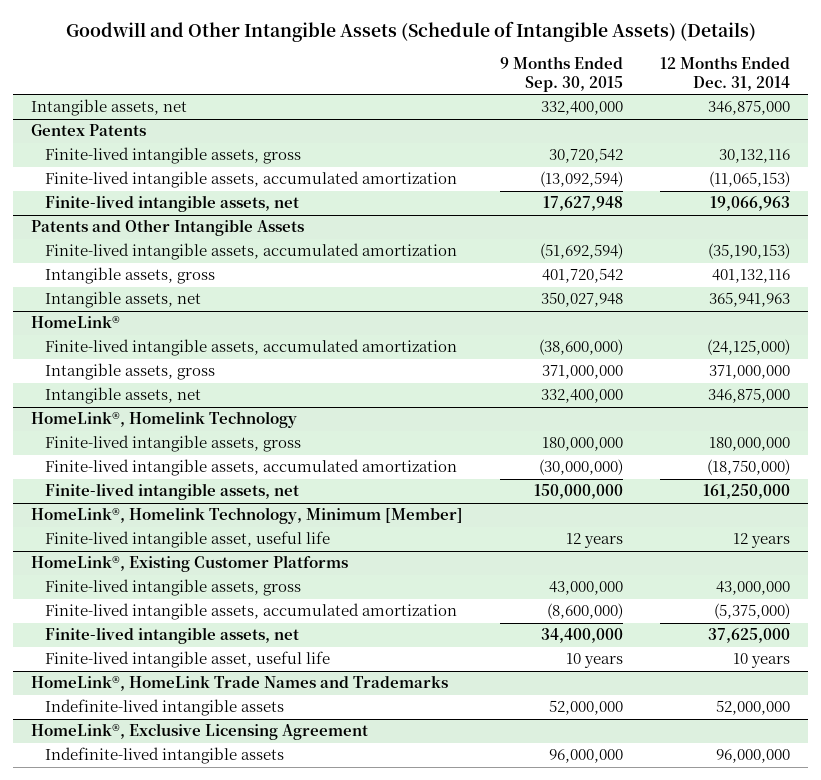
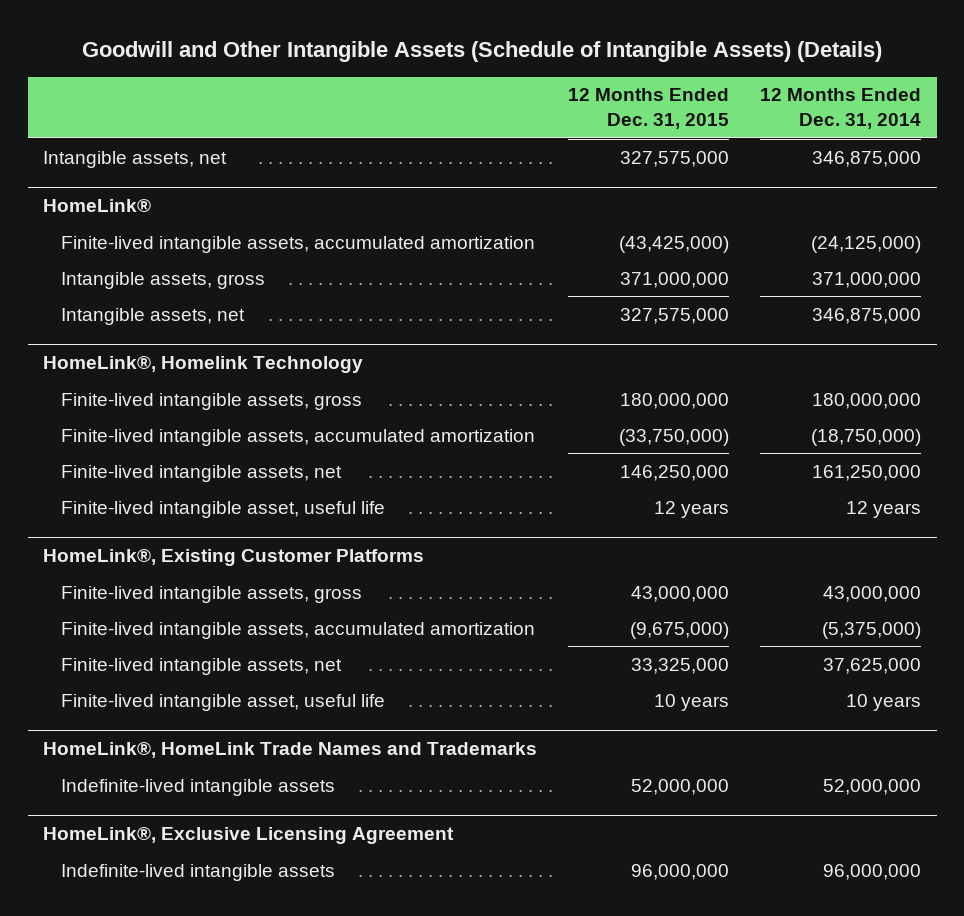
[500,56,624,93] 9 Months Ended Sep. 30, 2015 -> none
none -> [568,88,730,130] 12 Months Ended Dec. 31, 2015
[31,124,147,137] Gentex Patents -> none
[45,147,302,165] Finite-lived intangible assets, gross -> none
[45,171,458,189] Finite-lived intangible assets, accumulated amortization -> none
[45,195,300,213] Finite-lived intangible assets, net -> none
[31,219,305,237] Patents and Other Intangible Assets -> none
[45,243,458,261] Finite-lived intangible assets, accumulated amortization -> none
[45,267,216,285] Intangible assets, gross -> none
[45,291,202,309] Intangible assets, net -> none
[31,507,464,525] HomeLink®, Homelink Technology, Minimum [Member] -> none

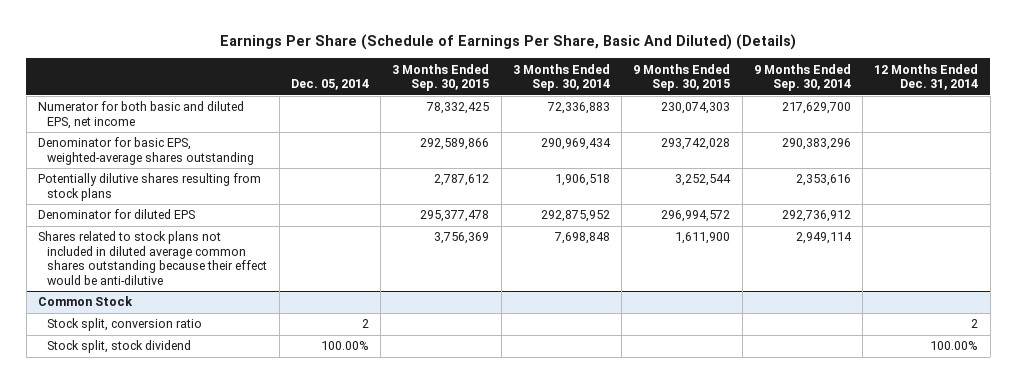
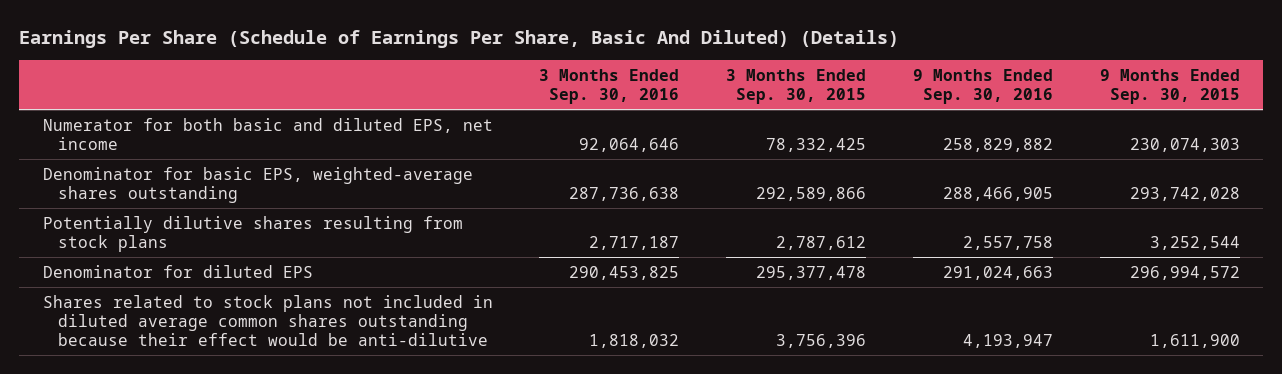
[290,79,369,91] Dec. 05, 2014 -> none
[512,63,610,92] 3 Months Ended Sep. 30, 2014 -> none
[753,63,851,92] 9 Months Ended Sep. 30, 2014 -> none
[874,63,979,91] 12 Months Ended Dec. 31, 2014 -> none
none -> [539,69,680,105] 3 Months Ended Sep. 30, 2016
none -> [912,69,1053,105] 9 Months Ended Sep. 30, 2016
[38,296,134,307] Common Stock -> none
[47,318,203,332] Stock split, conversion ratio -> none
[47,340,192,354] Stock split, stock dividend -> none
[434,232,490,245] 3,756,369 -> [776,333,867,348] 3,756,396

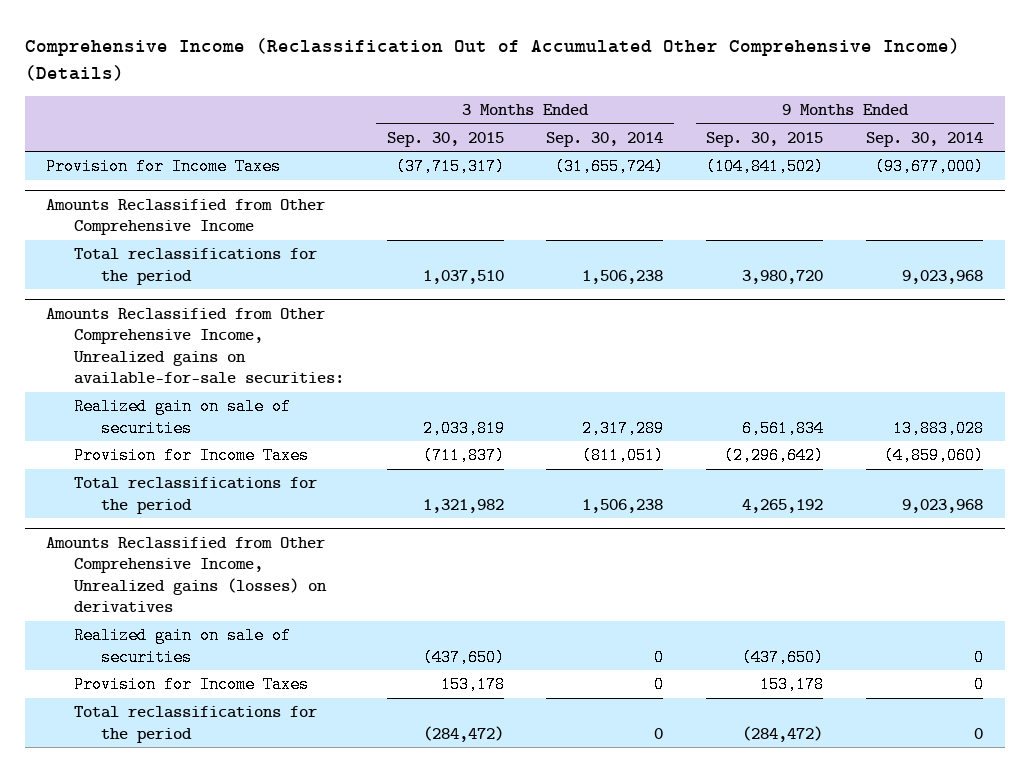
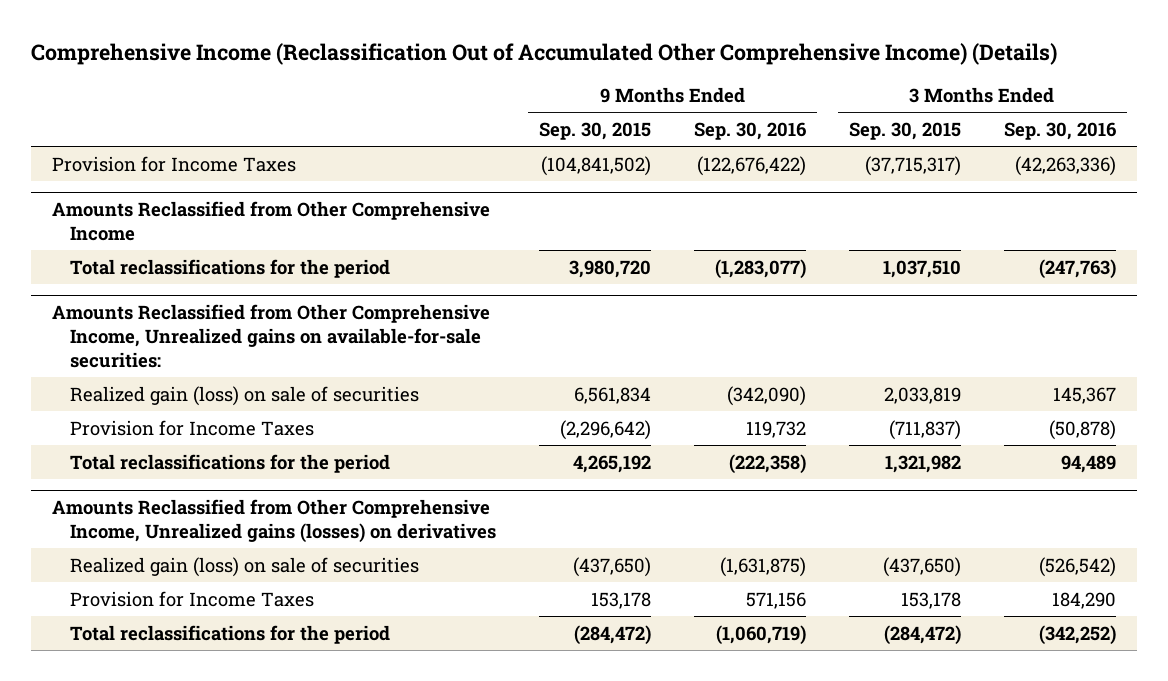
[546,131,664,147] Sep. 30, 2014 -> none
[866,131,984,147] Sep. 30, 2014 -> none
none -> [694,121,807,140] Sep. 30, 2016
none -> [1003,121,1116,140] Sep. 30, 2016
[73,398,291,437] Realized gain on sale of securities -> [70,385,420,406] Realized gain (loss) on sale of securities
[73,627,291,666] Realized gain on sale of securities -> [70,556,420,577] Realized gain (loss) on sale of securities

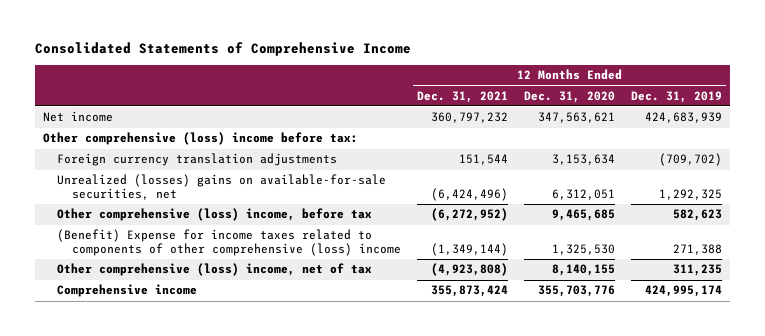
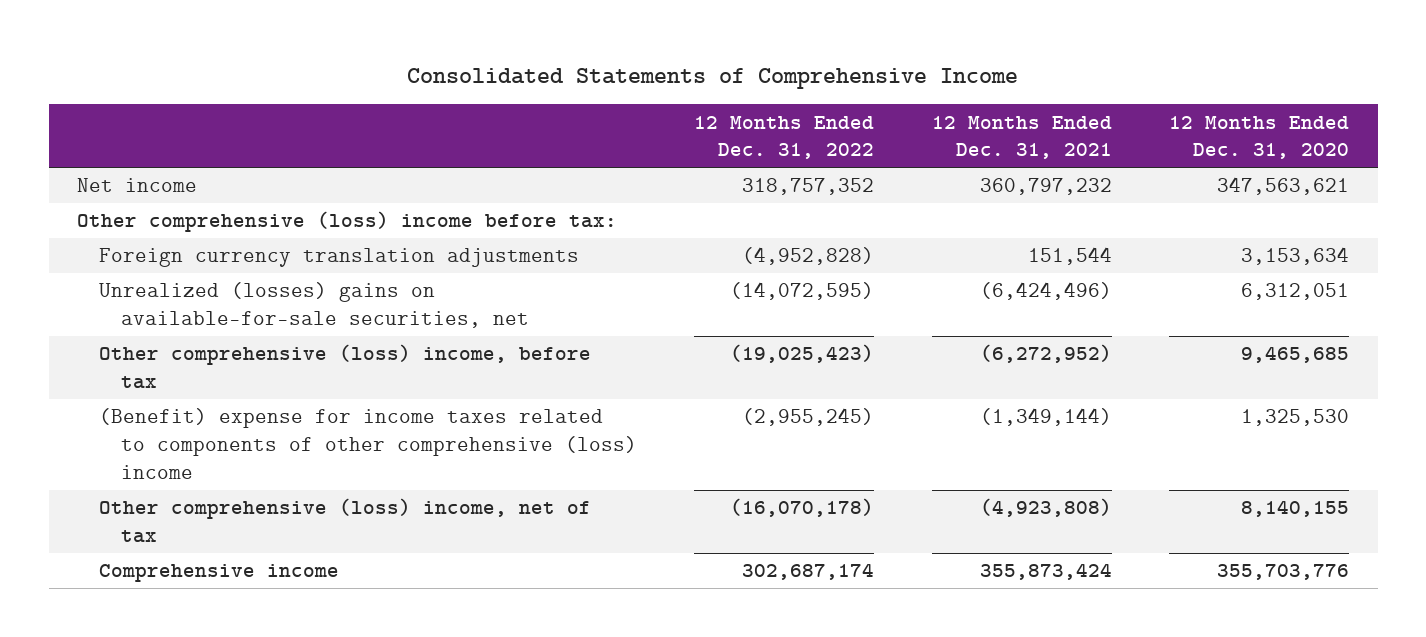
[631,90,723,103] Dec. 31, 2019 -> none
none -> [694,115,875,160] 12 Months Ended Dec. 31, 2022
[57,229,402,257] (Benefit) Expense for income taxes related to components of other comprehensive (loss) income -> [98,408,637,479] (Benefit) expense for income taxes related to components of other comprehensive (loss) income

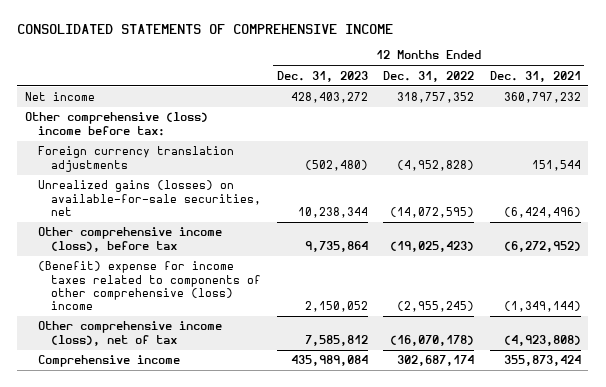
[407,67,1019,89] Consolidated Statements of Comprehensive Income -> [17,24,394,35] CONSOLIDATED STATEMENTS OF COMPREHENSIVE INCOME
[1169,115,1350,160] 12 Months Ended Dec. 31, 2020 -> none
none -> [276,70,368,82] Dec. 31, 2023
[98,282,529,328] Unrealized (losses) gains on available-for-sale securities, net -> [38,180,262,216] Unrealized gains (losses) on available-for-sale securities, net
[98,344,591,389] Other comprehensive (loss) income, before tax -> [38,227,223,252] Other comprehensive income (loss), before tax
[98,498,591,543] Other comprehensive (loss) income, net of tax -> [38,321,223,346] Other comprehensive income (loss), net of tax

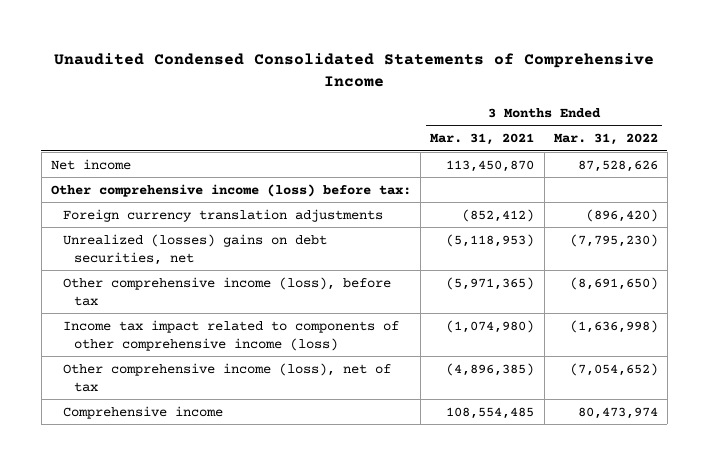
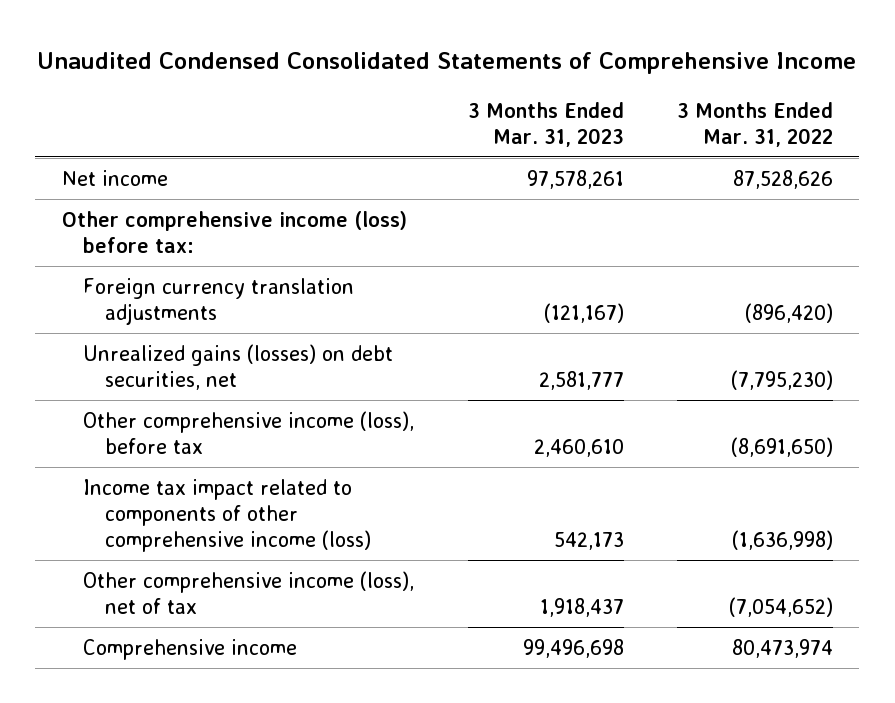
[430,133,535,146] Mar. 31, 2021 -> none
none -> [467,101,624,147] 3 Months Ended Mar. 31, 2023
[62,233,327,265] Unrealized (losses) gains on debt securities, net -> [83,343,394,390] Unrealized gains (losses) on debt securities, net

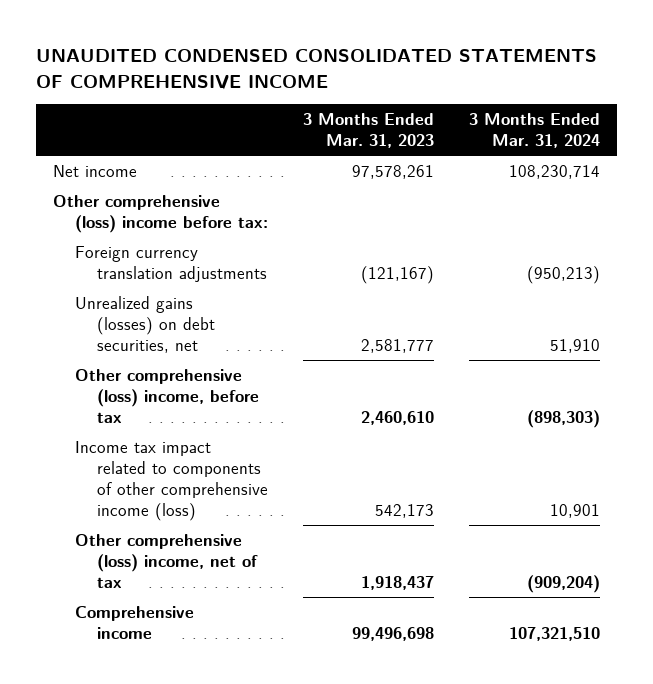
[37,51,857,74] Unaudited Condensed Consolidated Statements of Comprehensive Income -> [35,48,597,90] UNAUDITED CONDENSED CONSOLIDATED STATEMENTS OF COMPREHENSIVE INCOME
[676,101,833,147] 3 Months Ended Mar. 31, 2022 -> none
none -> [468,113,600,149] 3 Months Ended Mar. 31, 2024
[62,210,408,253] Other comprehensive income (loss) before tax: -> [53,194,269,233] Other comprehensive (loss) income before tax:
[83,410,415,454] Other comprehensive income (loss), before tax -> [75,368,259,423] Other comprehensive (loss) income, before tax
[83,570,415,614] Other comprehensive income (loss), net of tax -> [75,533,258,588] Other comprehensive (loss) income, net of tax

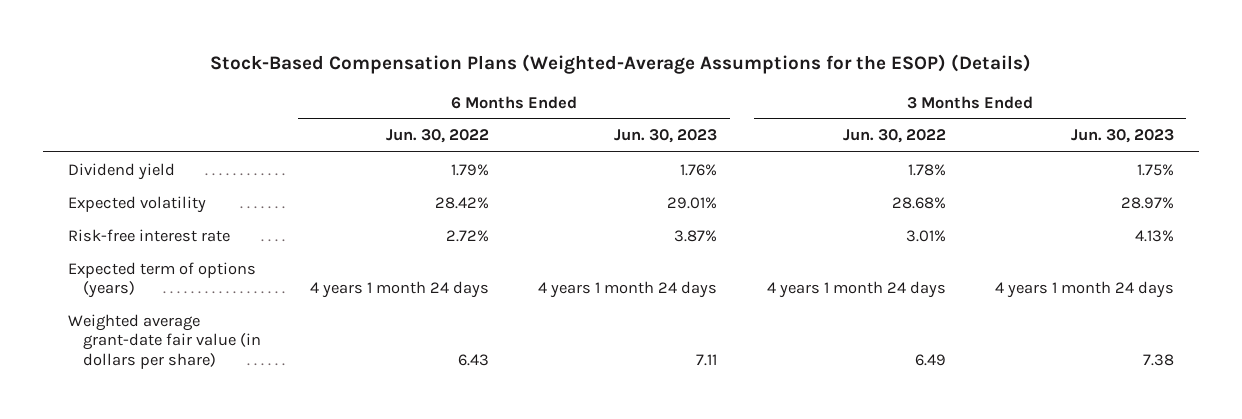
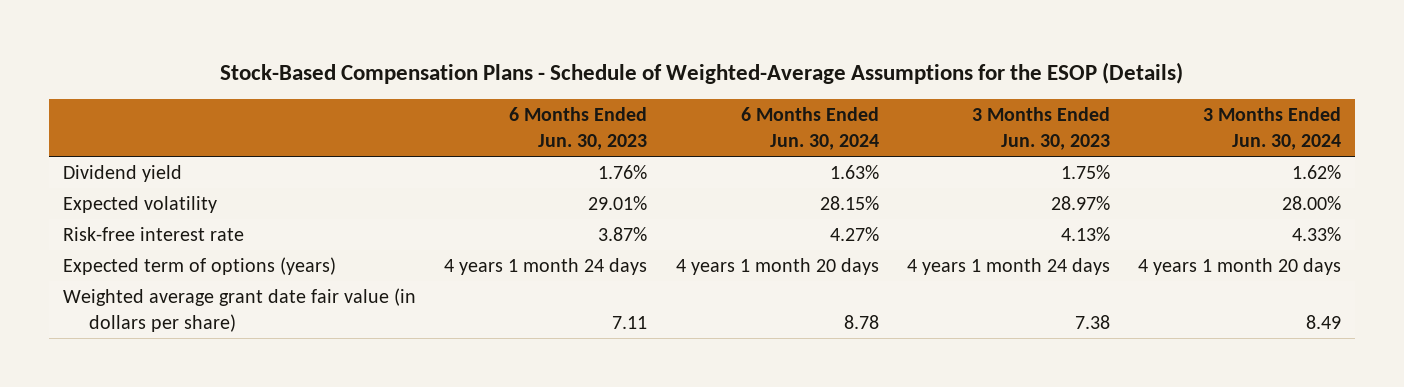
[210,54,1032,75] Stock-Based Compensation Plans (Weighted-Average Assumptions for the ESOP) (Details) -> [220,61,1184,84] Stock-Based Compensation Plans - Schedule of Weighted-Average Assumptions for the ESOP (Details)
[386,129,490,144] Jun. 30, 2022 -> none
[842,129,946,144] Jun. 30, 2022 -> none
none -> [740,107,879,150] 6 Months Ended Jun. 30, 2024
none -> [1203,107,1342,150] 3 Months Ended Jun. 30, 2024
[67,313,261,369] Weighted average grant-date fair value (in dollars per share) -> [63,287,417,332] Weighted average grant date fair value (in dollars per share)

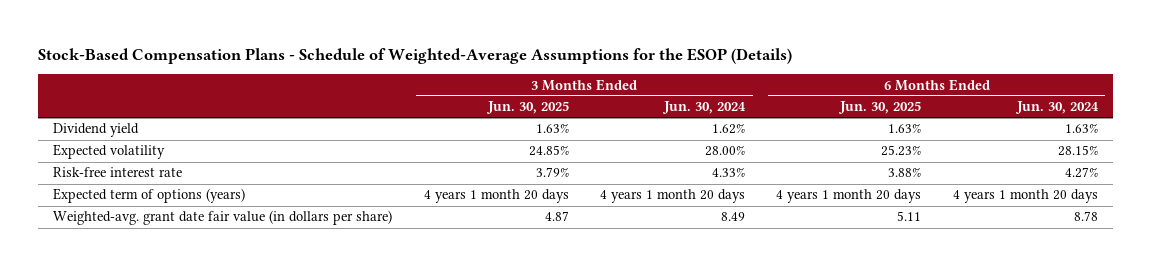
[509,107,648,150] 6 Months Ended Jun. 30, 2023 -> none
[971,107,1110,150] 3 Months Ended Jun. 30, 2023 -> none
none -> [485,101,569,115] Jun. 30, 2025
none -> [838,101,922,115] Jun. 30, 2025
[63,287,417,332] Weighted average grant date fair value (in dollars per share) -> [53,210,393,226] Weighted-avg. grant date fair value (in dollars per share)

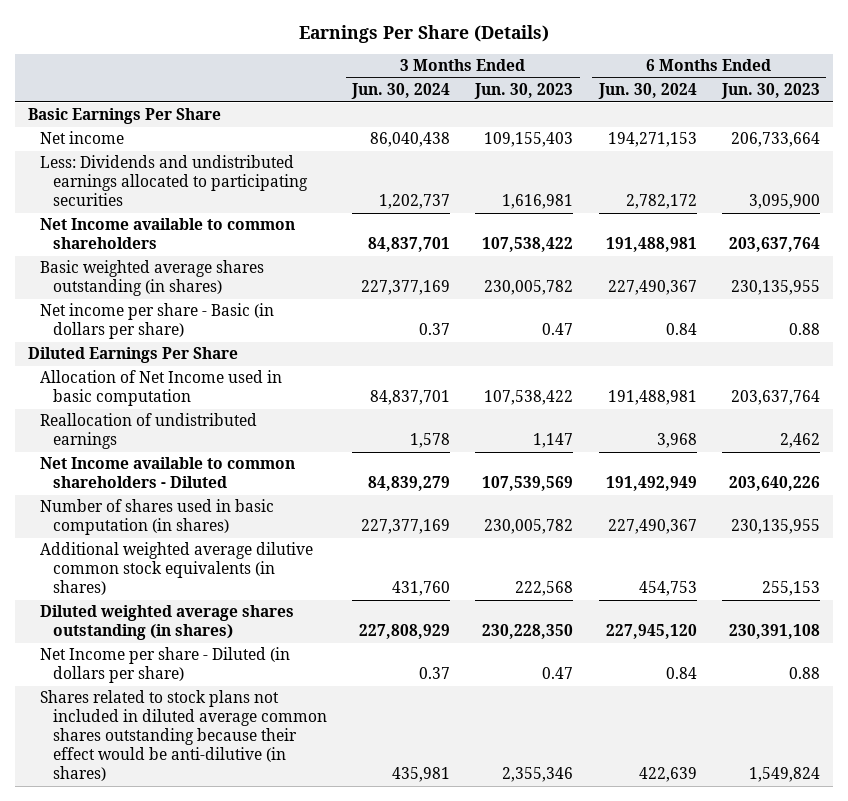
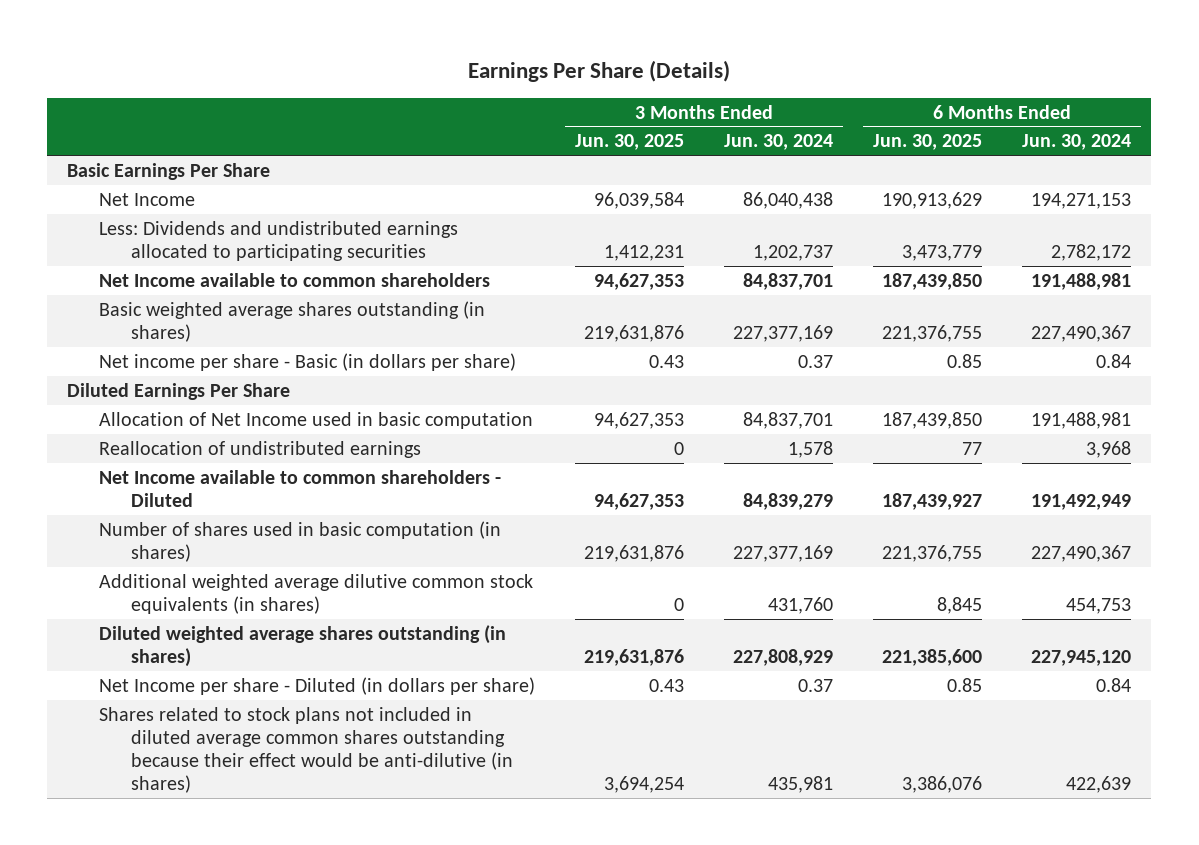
[474,83,574,100] Jun. 30, 2023 -> none
[720,83,820,100] Jun. 30, 2023 -> none
none -> [575,134,685,151] Jun. 30, 2025
none -> [873,134,983,151] Jun. 30, 2025
[40,131,125,145] Net income -> [98,192,195,206] Net Income

